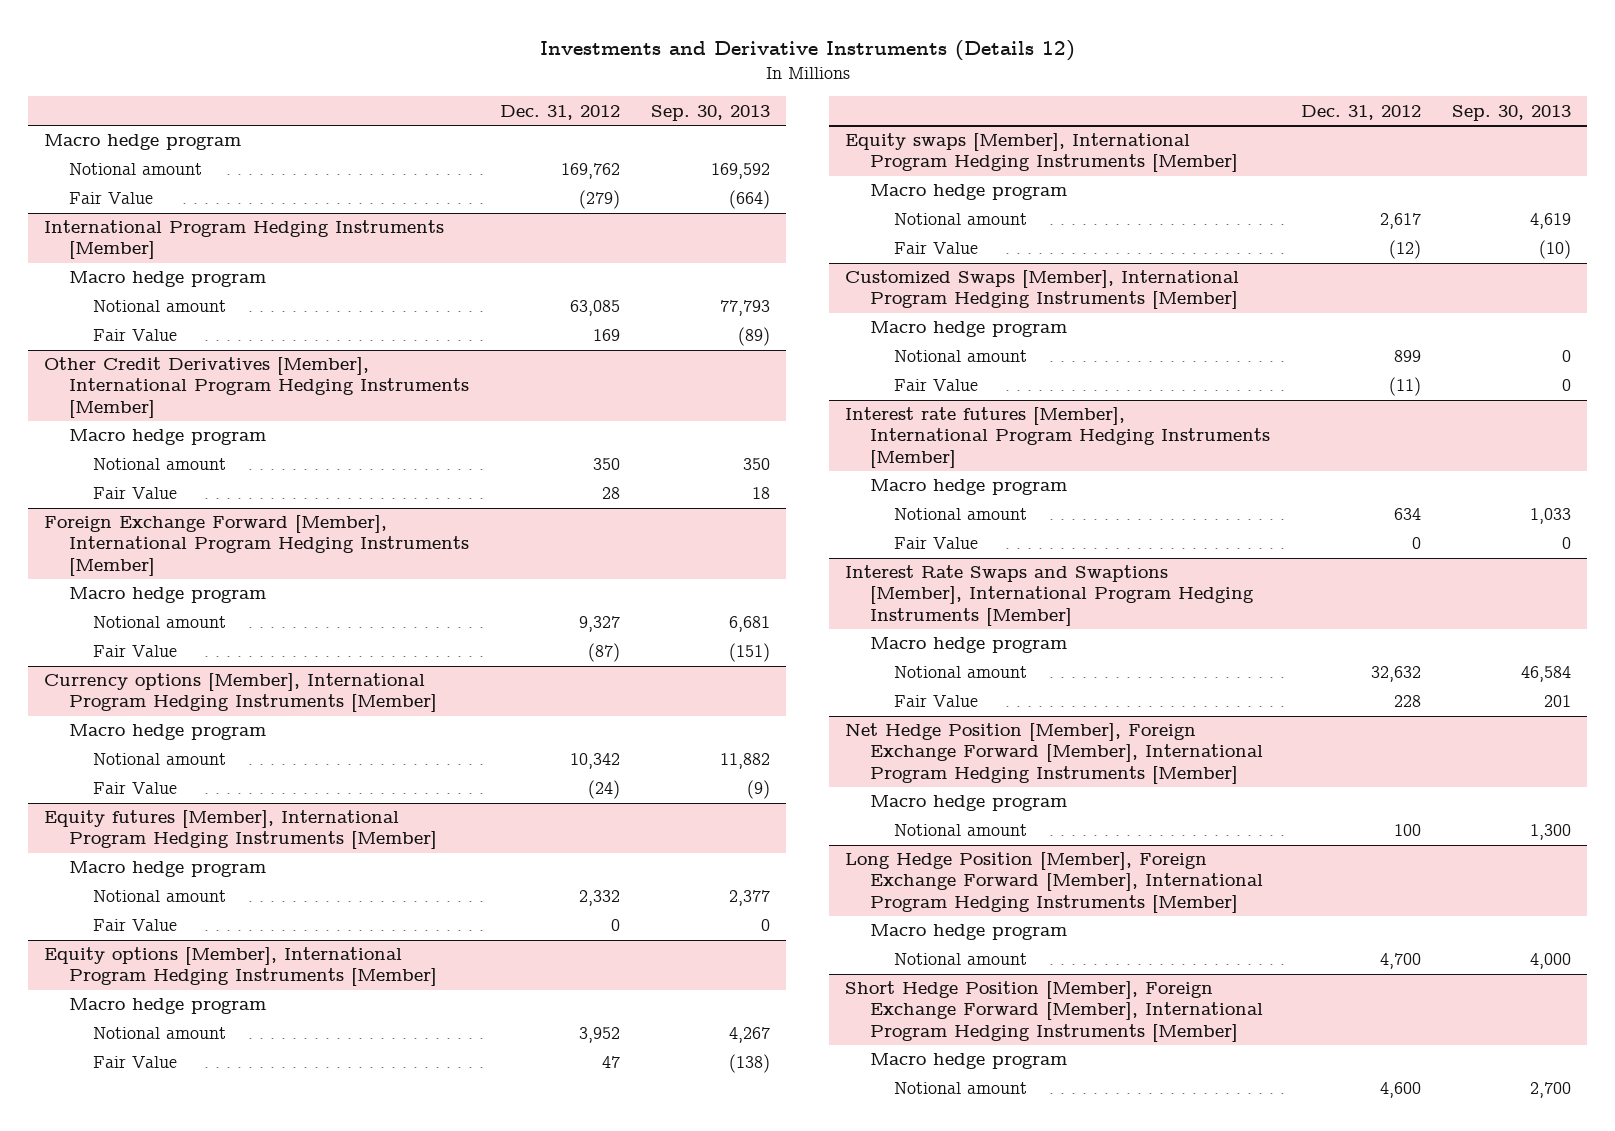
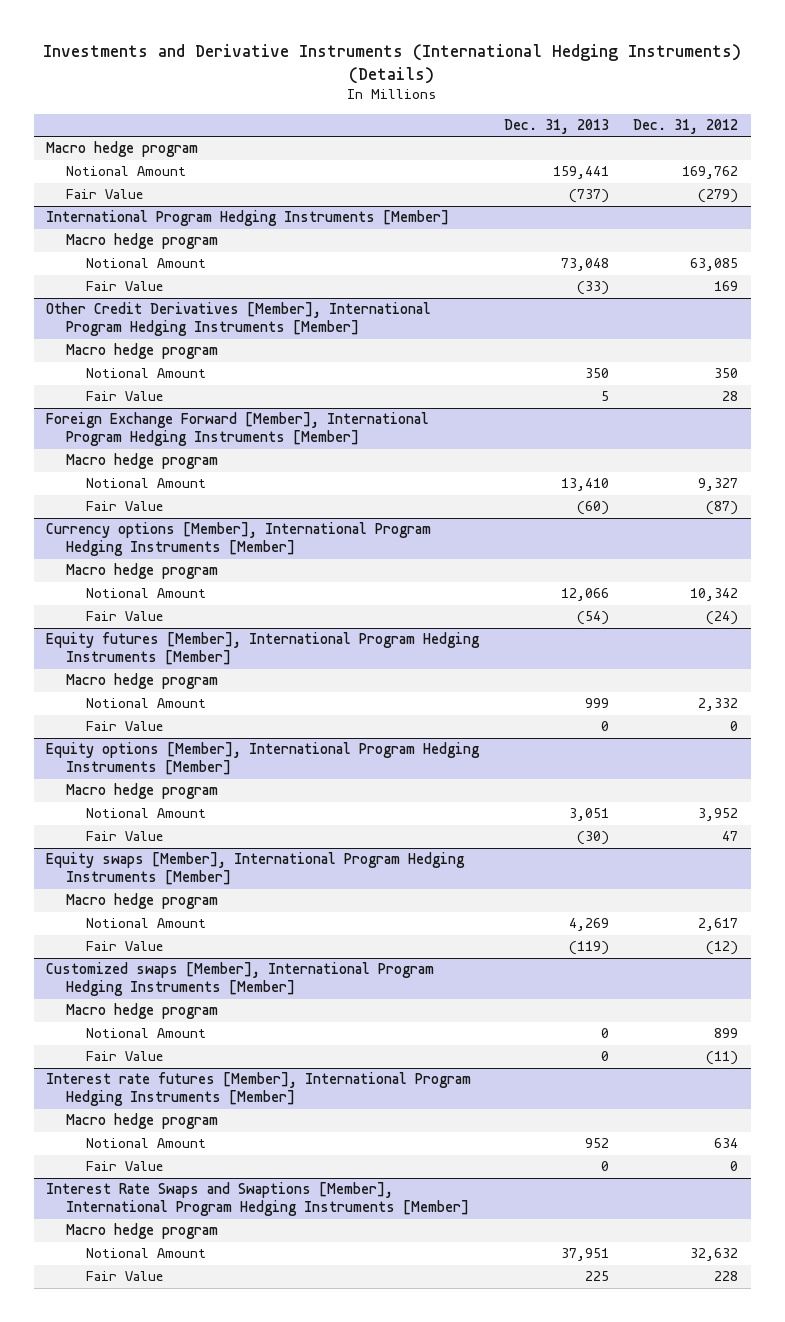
[539,40,1075,62] Investments and Derivative Instruments (Details 12) -> [43,43,742,84] Investments and Derivative Instruments (International Hedging Instruments) (Details)
[651,104,771,121] Sep. 30, 2013 -> none
none -> [503,119,609,135] Dec. 31, 2013
[68,163,202,176] Notional amount -> [66,166,187,177] Notional Amount
[93,300,227,313] Notional amount -> [86,258,207,269] Notional Amount
[93,458,227,471] Notional amount -> [86,368,207,379] Notional Amount
[93,616,227,629] Notional amount -> [86,478,207,489] Notional Amount
[93,753,227,766] Notional amount -> [86,588,207,599] Notional Amount
[93,890,227,903] Notional amount -> [86,698,207,709] Notional Amount
[93,1027,227,1040] Notional amount -> [86,808,207,819] Notional Amount
[894,213,1028,226] Notional amount -> [86,918,207,929] Notional Amount
[845,270,1240,310] Customized Swaps [Member], International Program Hedging Instruments [Member] -> [46,962,435,997] Customized swaps [Member], International Program Hedging Instruments [Member]
[894,350,1028,363] Notional amount -> [86,1028,207,1039] Notional Amount
[894,508,1028,521] Notional amount -> [86,1138,207,1149] Notional Amount
[894,666,1028,679] Notional amount -> [86,1248,207,1259] Notional Amount
[845,723,1263,784] Net Hedge Position [Member], Foreign Exchange Forward [Member], International Program Hedging Instruments [Member] -> none
[869,795,1067,812] Macro hedge program -> none
[894,824,1028,837] Notional amount -> none
[845,852,1263,913] Long Hedge Position [Member], Foreign Exchange Forward [Member], International Program Hedging Instruments [Member] -> none
[869,924,1067,941] Macro hedge program -> none
[894,953,1028,966] Notional amount -> none
[845,981,1263,1042] Short Hedge Position [Member], Foreign Exchange Forward [Member], International Program Hedging Instruments [Member] -> none
[869,1053,1067,1070] Macro hedge program -> none
[894,1082,1028,1095] Notional amount -> none

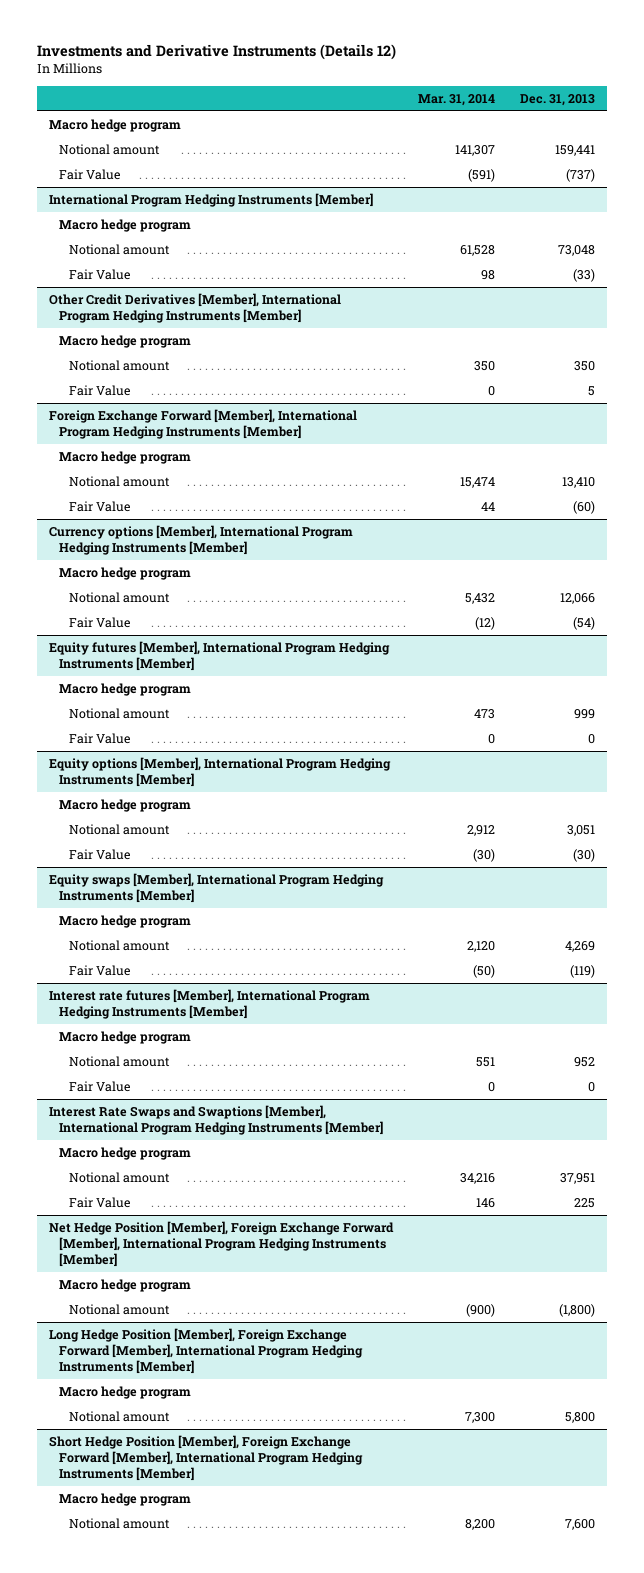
[43,43,742,84] Investments and Derivative Instruments (International Hedging Instruments) (Details) -> [36,44,396,61] Investments and Derivative Instruments (Details 12)
[633,119,739,135] Dec. 31, 2012 -> none
none -> [418,93,496,106] Mar. 31, 2014
[66,166,187,177] Notional Amount -> [59,144,161,156] Notional amount
[86,258,207,269] Notional Amount -> [69,244,171,256] Notional amount
[86,368,207,379] Notional Amount -> [69,360,171,372] Notional amount
[86,478,207,489] Notional Amount -> [69,476,171,488] Notional amount
[86,588,207,599] Notional Amount -> [69,592,171,604] Notional amount
[86,698,207,709] Notional Amount -> [69,708,171,720] Notional amount
[86,808,207,819] Notional Amount -> [69,824,171,836] Notional amount
[86,918,207,929] Notional Amount -> [69,940,171,952] Notional amount
[46,962,435,997] Customized swaps [Member], International Program Hedging Instruments [Member] -> none
[66,1003,219,1020] Macro hedge program -> none
[86,1028,207,1039] Notional Amount -> none
[86,1051,165,1062] Fair Value -> none
[86,1138,207,1149] Notional Amount -> [69,1056,171,1068] Notional amount
[86,1248,207,1259] Notional Amount -> [69,1172,171,1184] Notional amount
none -> [49,1221,395,1267] Net Hedge Position [Member], Foreign Exchange Forward [Member], International Program Hedging Instruments [Member]
none -> [59,1279,192,1293] Macro hedge program
none -> [69,1304,171,1316] Notional amount
none -> [49,1328,364,1374] Long Hedge Position [Member], Foreign Exchange Forward [Member], International Program Hedging Instruments [Member]
none -> [59,1386,192,1400] Macro hedge program
none -> [69,1411,171,1423] Notional amount
none -> [49,1435,364,1481] Short Hedge Position [Member], Foreign Exchange Forward [Member], International Program Hedging Instruments [Member]
none -> [59,1493,192,1507] Macro hedge program
none -> [69,1518,171,1530] Notional amount

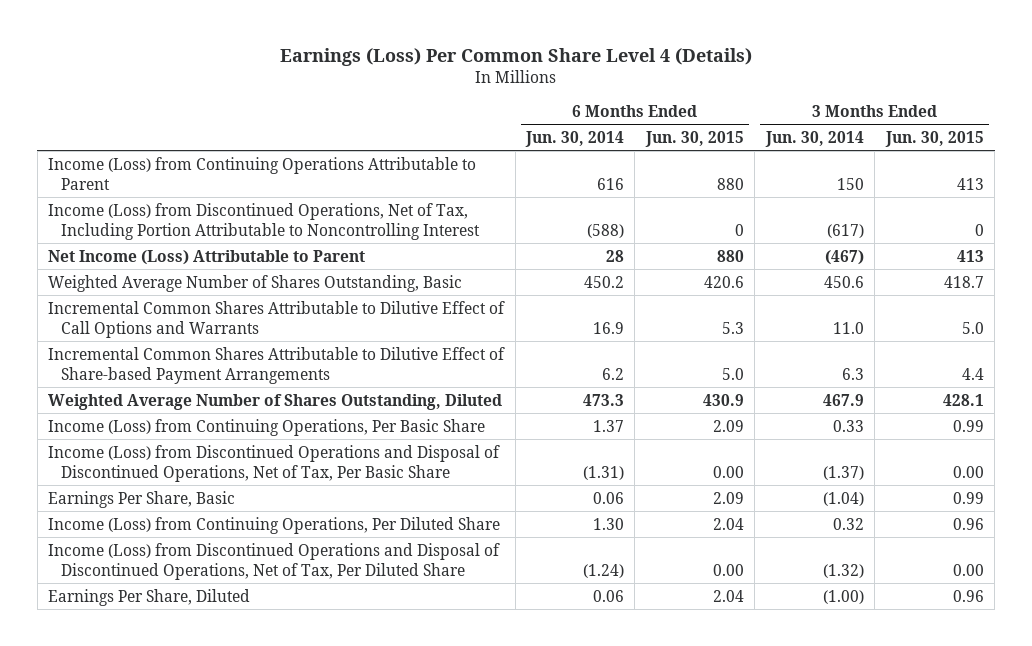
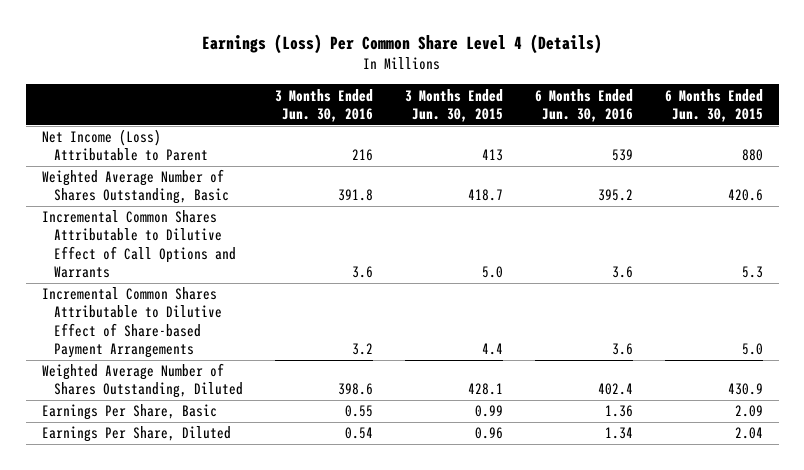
[525,131,625,148] Jun. 30, 2014 -> none
[764,131,864,148] Jun. 30, 2014 -> none
none -> [274,88,373,122] 3 Months Ended Jun. 30, 2016
none -> [534,88,633,122] 6 Months Ended Jun. 30, 2016
[48,156,477,190] Income (Loss) from Continuing Operations Attributable to Parent -> none
[48,202,480,240] Income (Loss) from Discontinued Operations, Net of Tax, Including Portion Attributable to Noncontrolling Interest -> none
[48,418,486,436] Income (Loss) from Continuing Operations, Per Basic Share -> none
[48,444,501,482] Income (Loss) from Discontinued Operations and Disposal of Discontinued Operations, Net of Tax, Per Basic Share -> none
[48,516,501,534] Income (Loss) from Continuing Operations, Per Diluted Share -> none
[48,542,501,580] Income (Loss) from Discontinued Operations and Disposal of Discontinued Operations, Net of Tax, Per Diluted Share -> none

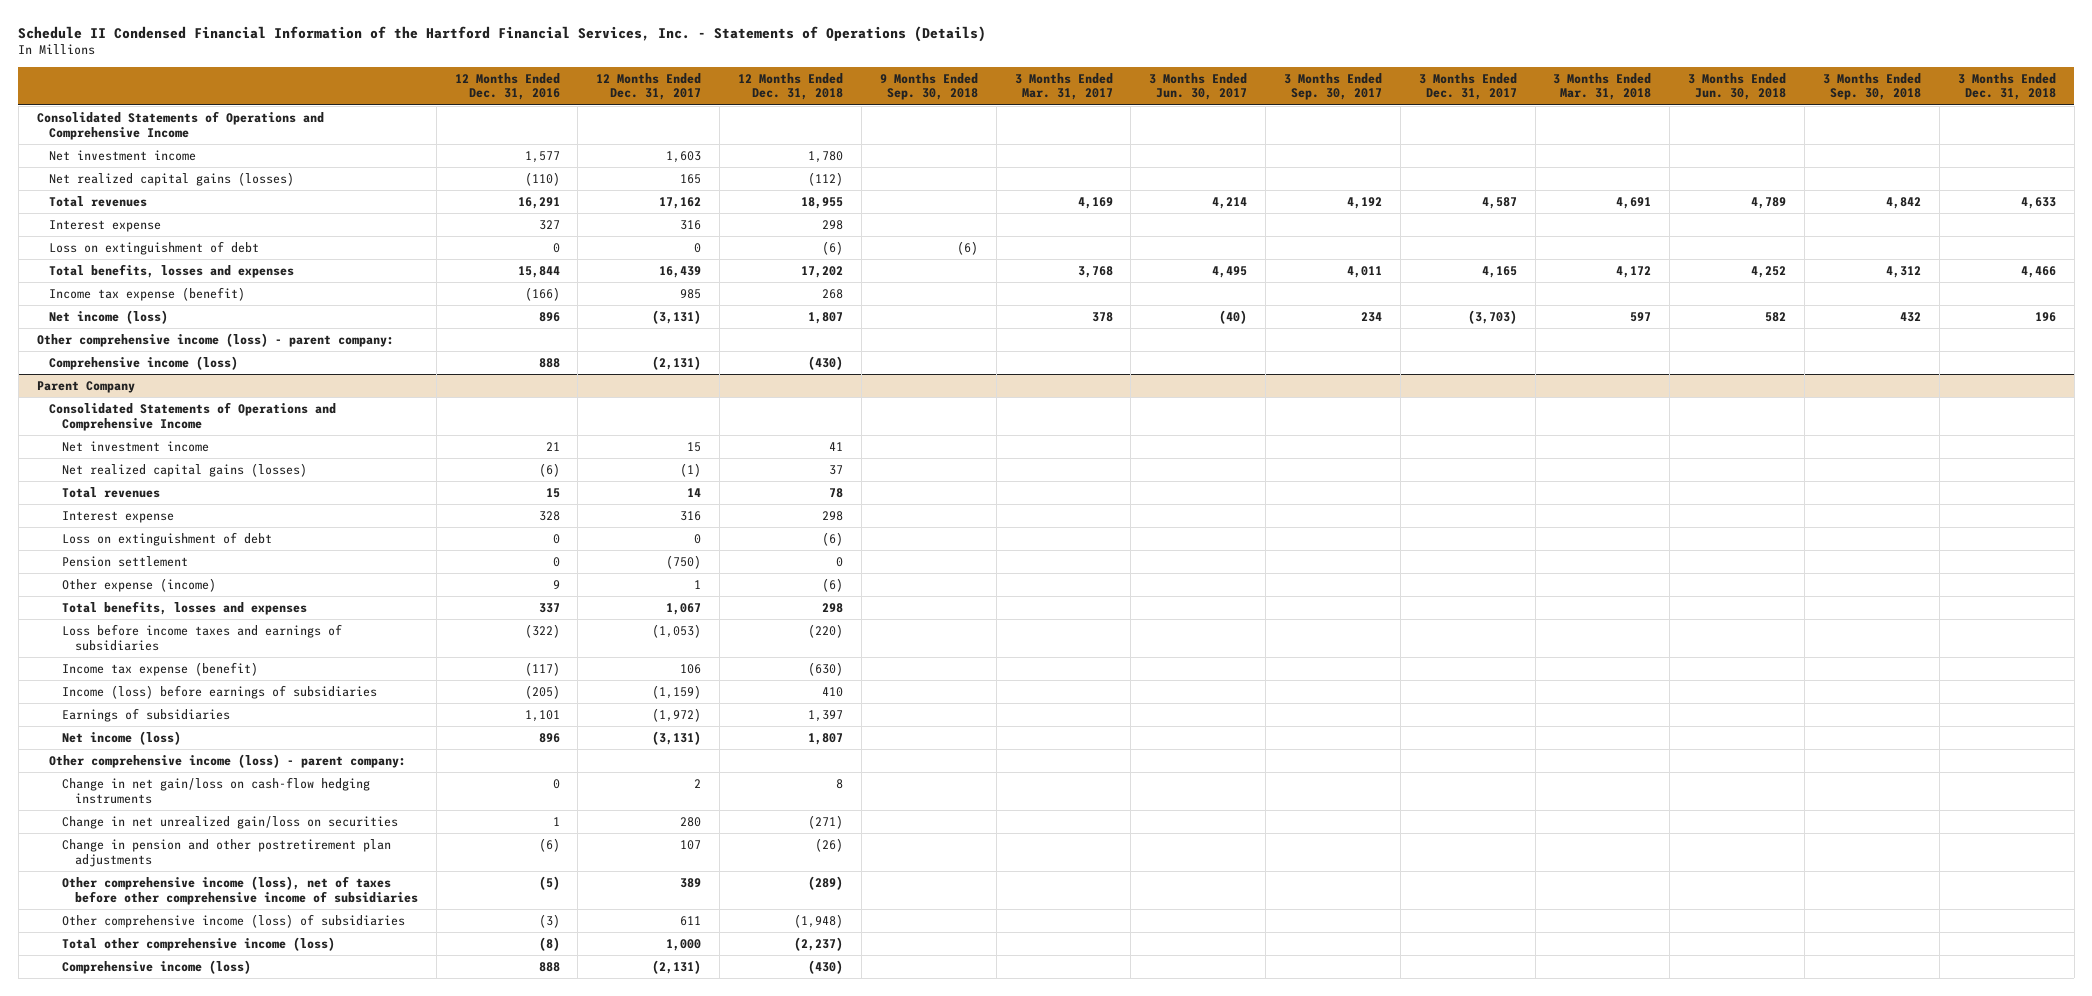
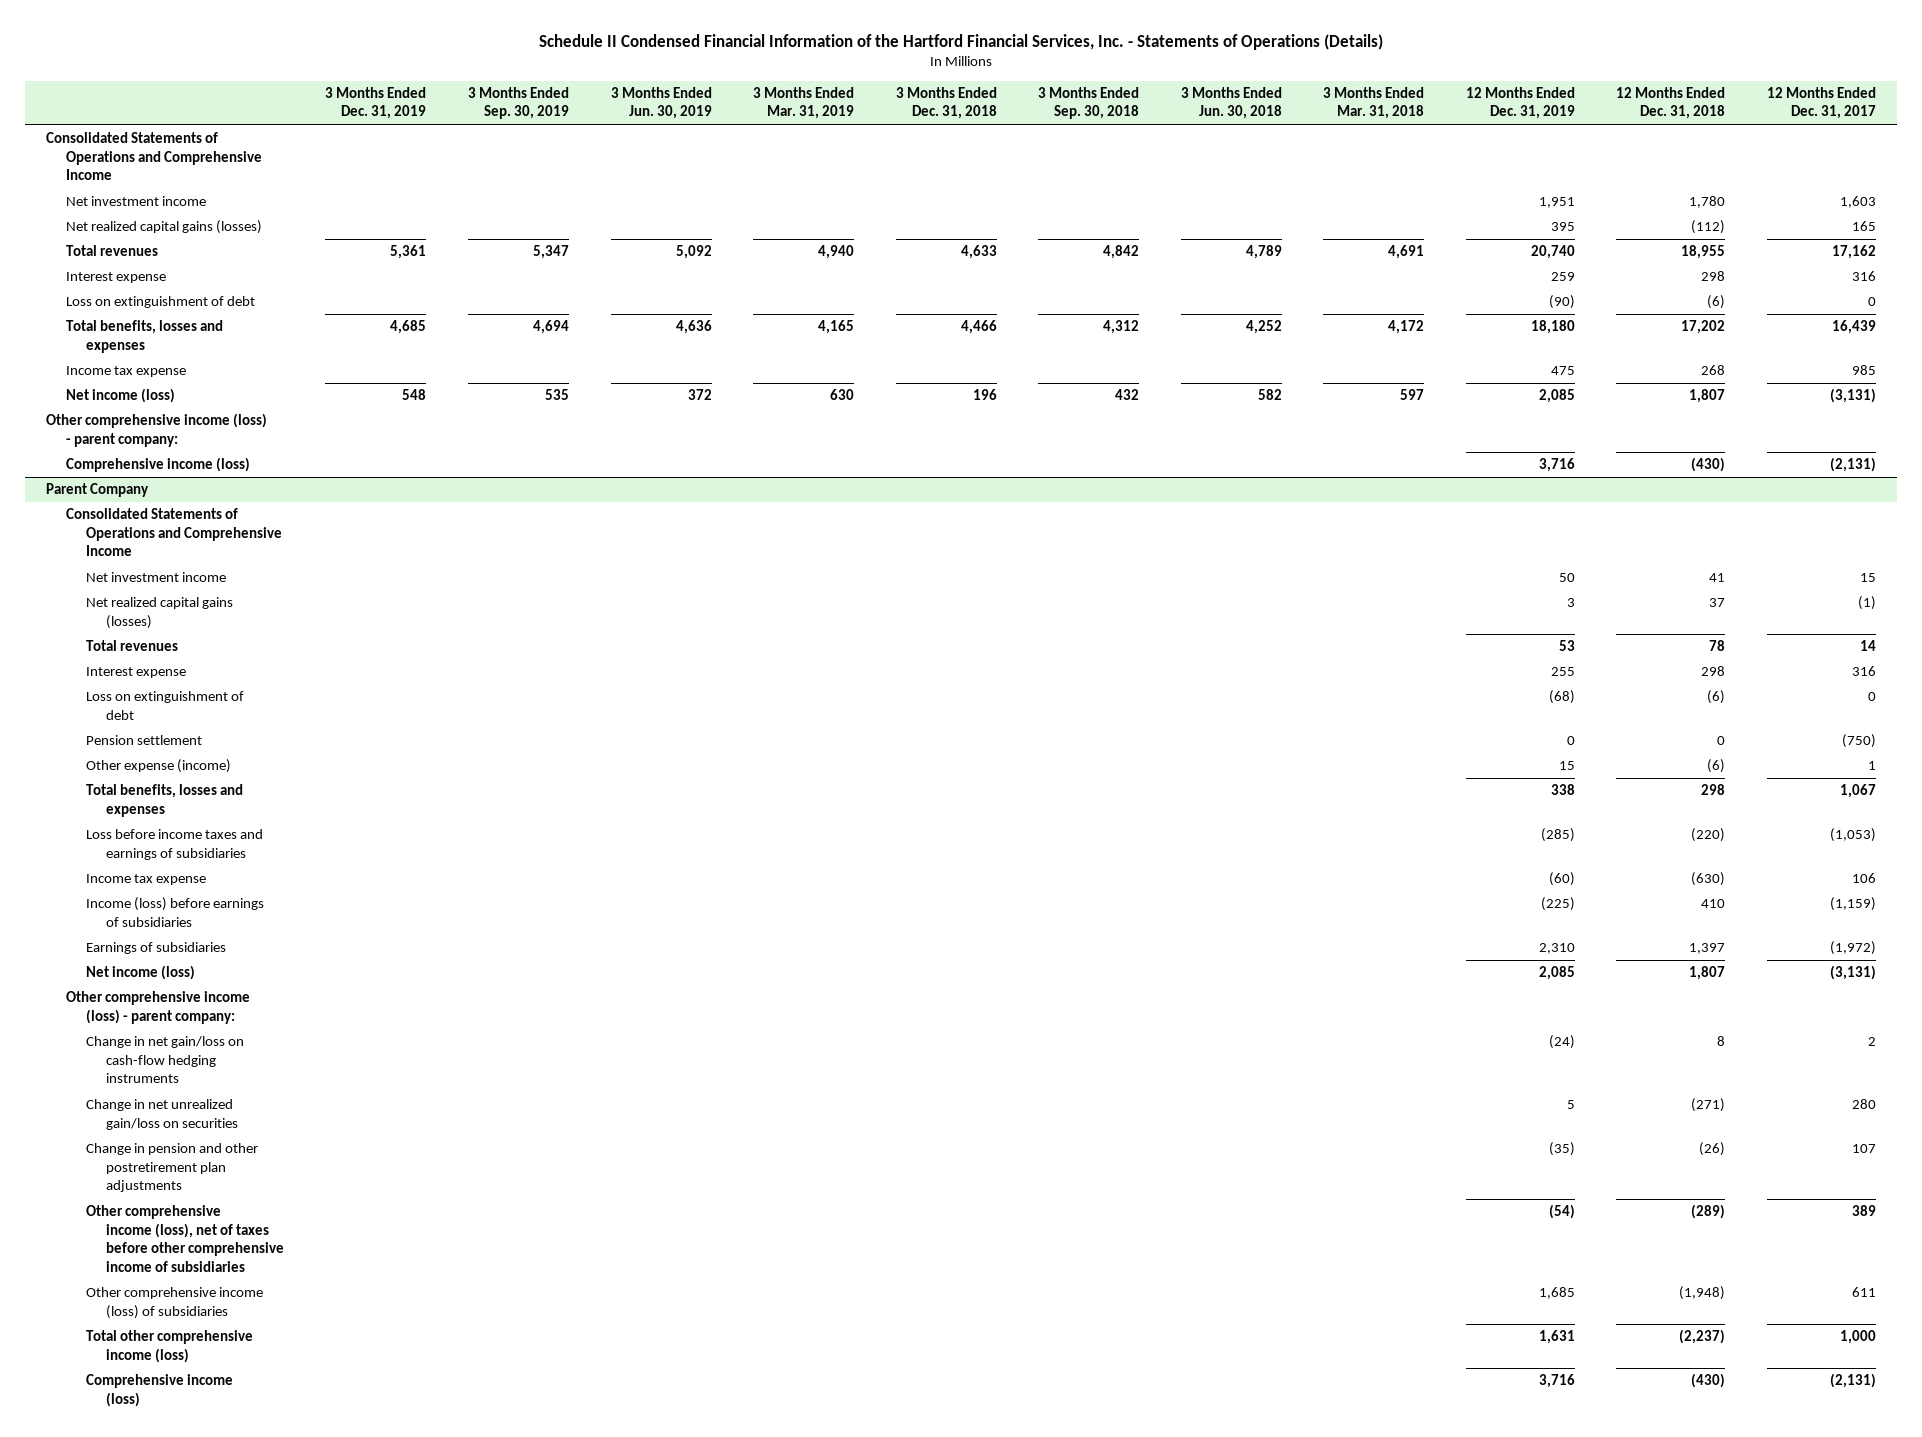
[454,72,560,101] 12 Months Ended Dec. 31, 2016 -> none
[879,72,978,101] 9 Months Ended Sep. 30, 2018 -> none
[1014,72,1113,101] 3 Months Ended Mar. 31, 2017 -> none
[1149,72,1248,101] 3 Months Ended Jun. 30, 2017 -> none
[1283,72,1382,101] 3 Months Ended Sep. 30, 2017 -> none
[1418,72,1517,101] 3 Months Ended Dec. 31, 2017 -> none
none -> [325,86,427,120] 3 Months Ended Dec. 31, 2019
none -> [468,86,570,120] 3 Months Ended Sep. 30, 2019
none -> [610,86,712,120] 3 Months Ended Jun. 30, 2019
none -> [753,86,855,120] 3 Months Ended Mar. 31, 2019
none -> [1465,86,1575,120] 12 Months Ended Dec. 31, 2019
[49,287,246,302] Income tax expense (benefit) -> [65,366,186,378] Income tax expense
[62,662,259,677] Income tax expense (benefit) -> [85,874,206,886] Income tax expense

